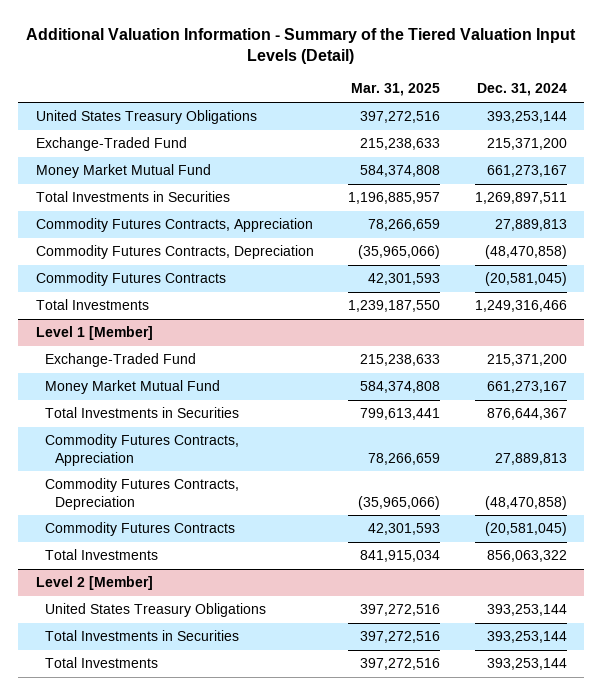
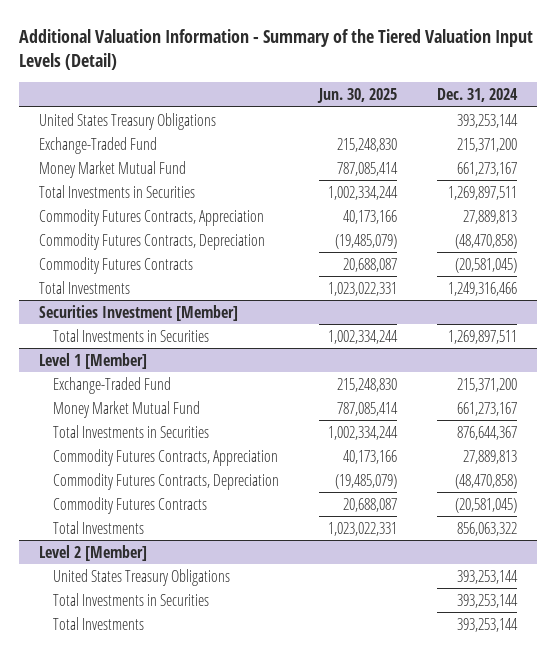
[351,83,441,97] Mar. 31, 2025 -> none
none -> [316,87,397,103] Jun. 30, 2025
none -> [39,304,239,321] Securities Investment [Member]
none -> [52,328,209,342] Total Investments in Securities

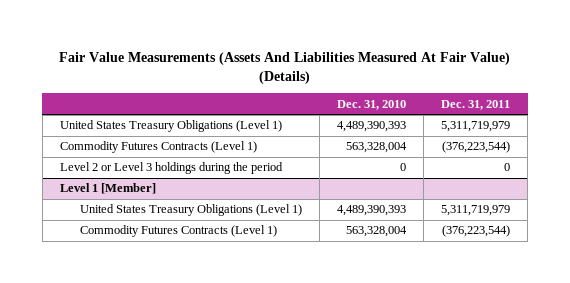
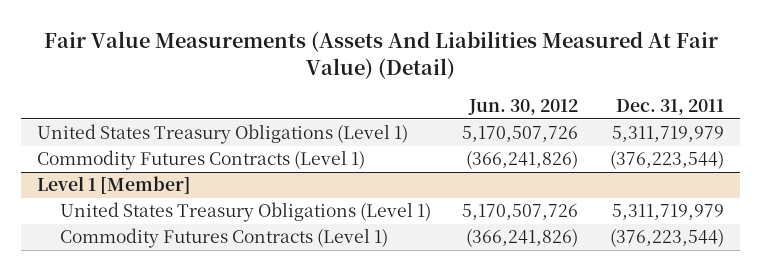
[59,51,511,84] Fair Value Measurements (Assets And Liabilities Measured At Fair Value) (Details) -> [43,31,718,80] Fair Value Measurements (Assets And Liabilities Measured At Fair Value) (Detail)
[336,99,406,110] Dec. 31, 2010 -> none
none -> [468,98,579,115] Jun. 30, 2012
[60,162,284,175] Level 2 or Level 3 holdings during the period -> none

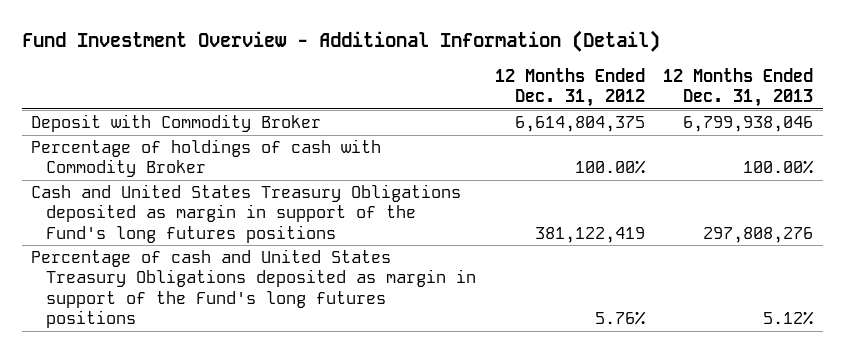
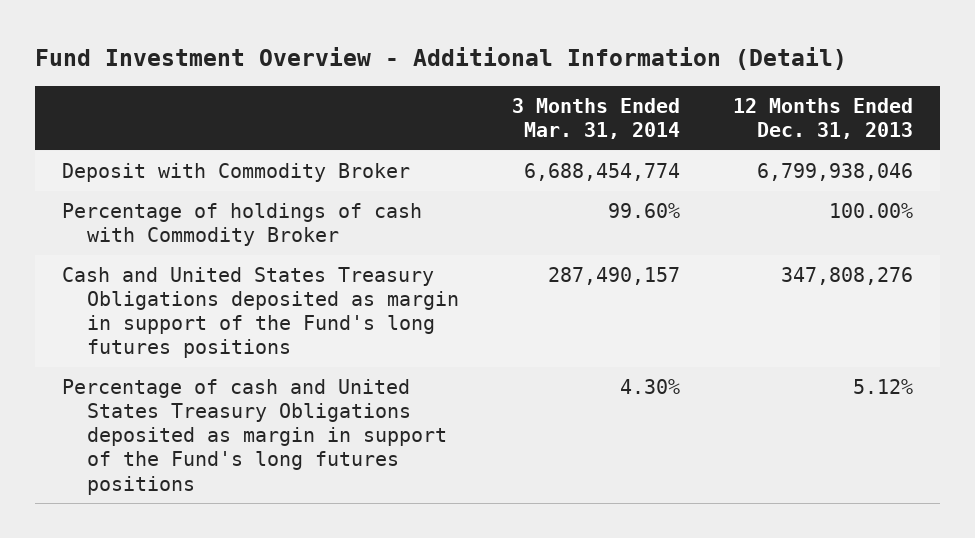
[494,67,645,108] 12 Months Ended Dec. 31, 2012 -> none
none -> [512,98,681,140] 3 Months Ended Mar. 31, 2014
[703,226,814,243] 297,808,276 -> [781,267,914,286] 347,808,276

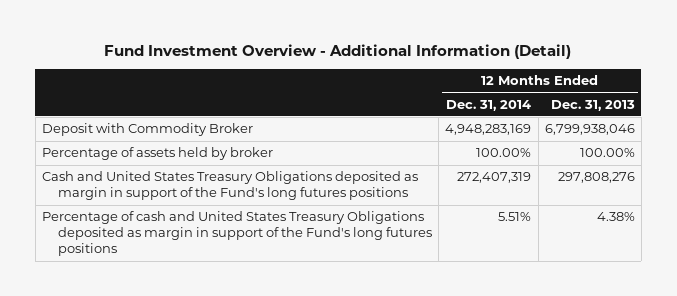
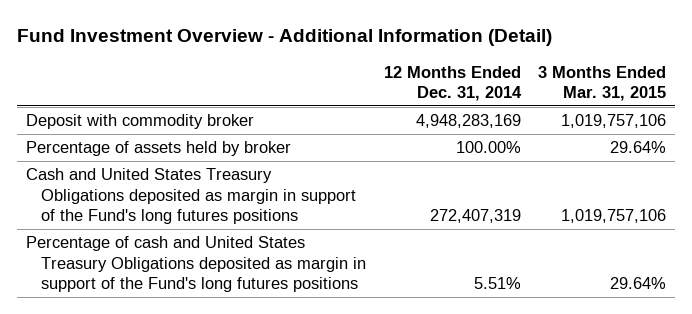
[550,99,635,111] Dec. 31, 2013 -> none
none -> [538,65,667,102] 3 Months Ended Mar. 31, 2015
[42,123,254,137] Deposit with Commodity Broker -> [25,113,254,129] Deposit with commodity broker

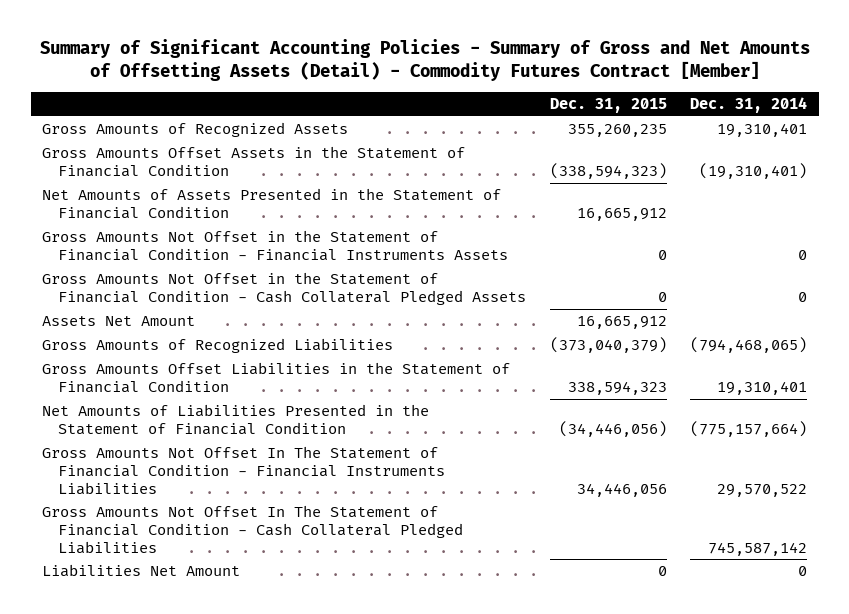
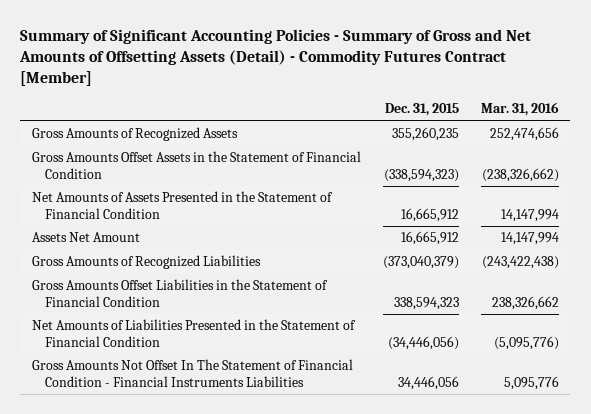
[690,97,808,114] Dec. 31, 2014 -> none
none -> [481,102,560,117] Mar. 31, 2016
[42,230,509,261] Gross Amounts Not Offset in the Statement of Financial Condition - Financial Instruments Assets -> none
[42,272,527,305] Gross Amounts Not Offset in the Statement of Financial Condition - Cash Collateral Pledged Assets -> none
[42,505,464,554] Gross Amounts Not Offset In The Statement of Financial Condition - Cash Collateral Pledged Liabilities -> none
[42,564,241,578] Liabilities Net Amount -> none

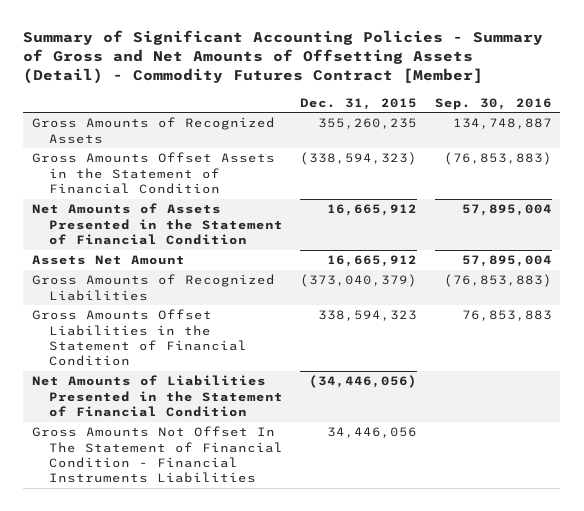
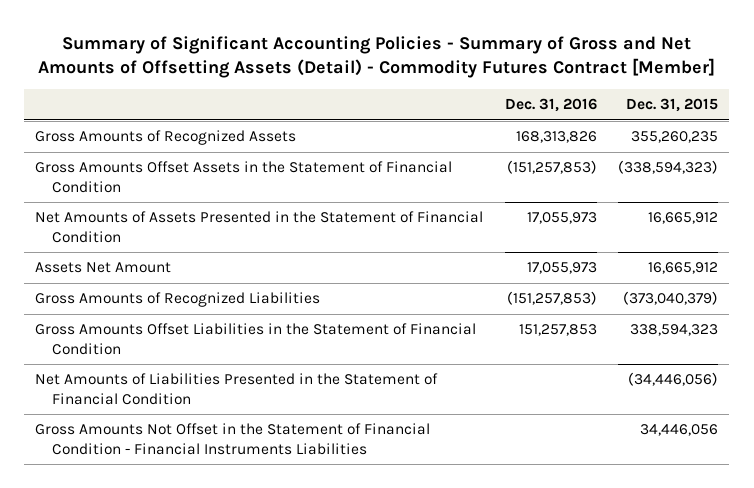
[434,97,552,110] Sep. 30, 2016 -> none
none -> [504,98,597,113] Dec. 31, 2016
[32,426,284,484] Gross Amounts Not Offset In The Statement of Financial Condition - Financial Instruments Liabilities -> [35,423,431,455] Gross Amounts Not Offset in the Statement of Financial Condition - Financial Instruments Liabilities

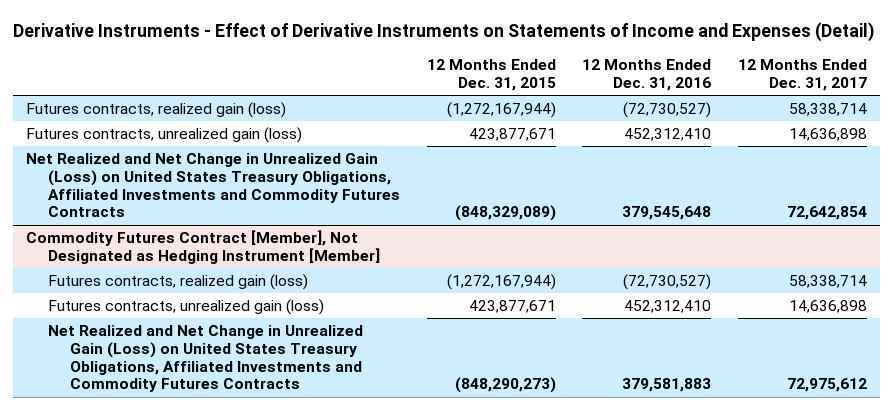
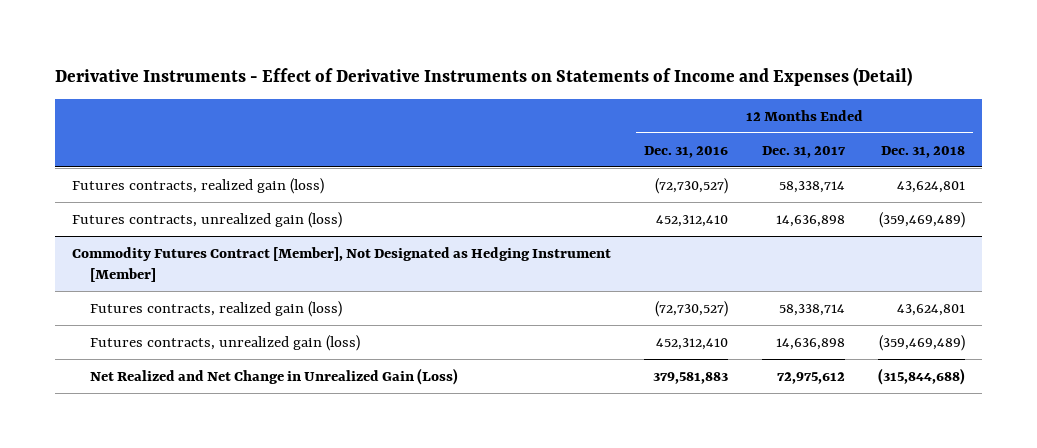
[426,59,556,92] 12 Months Ended Dec. 31, 2015 -> none
none -> [880,145,965,158] Dec. 31, 2018
[26,153,401,218] Net Realized and Net Change in Unrealized Gain (Loss) on United States Treasury Obligations, Affiliated Investments and Commodity Futures Contracts -> none
[48,325,364,393] Net Realized and Net Change in Unrealized Gain (Loss) on United States Treasury Obligations, Affiliated Investments and Commodity Futures Contracts -> [90,367,459,385] Net Realized and Net Change in Unrealized Gain (Loss)

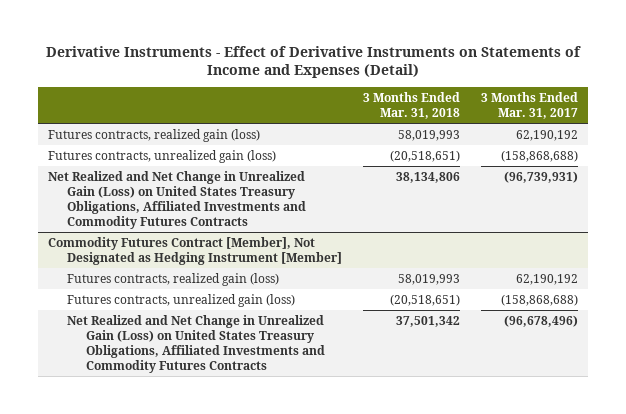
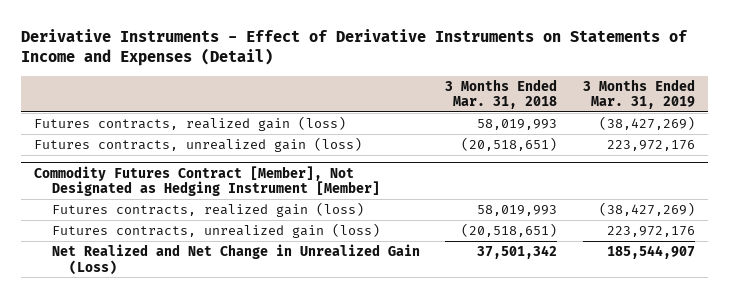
[480,91,578,120] 3 Months Ended Mar. 31, 2017 -> none
none -> [582,78,695,110] 3 Months Ended Mar. 31, 2019
[48,170,307,230] Net Realized and Net Change in Unrealized Gain (Loss) on United States Treasury Obligations, Affiliated Investments and Commodity Futures Contracts -> none
[67,314,325,374] Net Realized and Net Change in Unrealized Gain (Loss) on United States Treasury Obligations, Affiliated Investments and Commodity Futures Contracts -> [51,244,420,275] Net Realized and Net Change in Unrealized Gain (Loss)

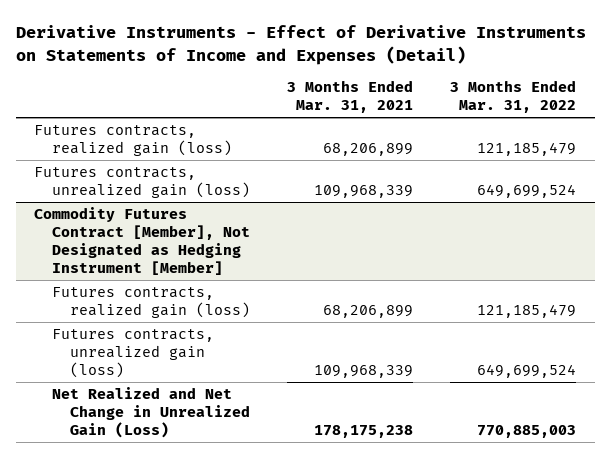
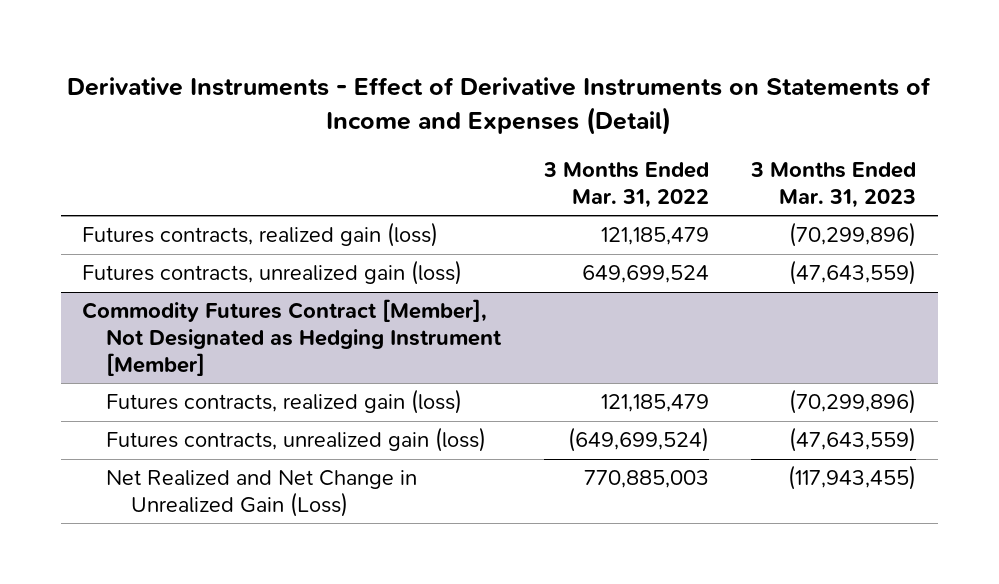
[287,80,414,114] 3 Months Ended Mar. 31, 2021 -> none
none -> [750,161,917,208] 3 Months Ended Mar. 31, 2023
[477,363,577,378] 649,699,524 -> [567,427,709,453] (649,699,524)

